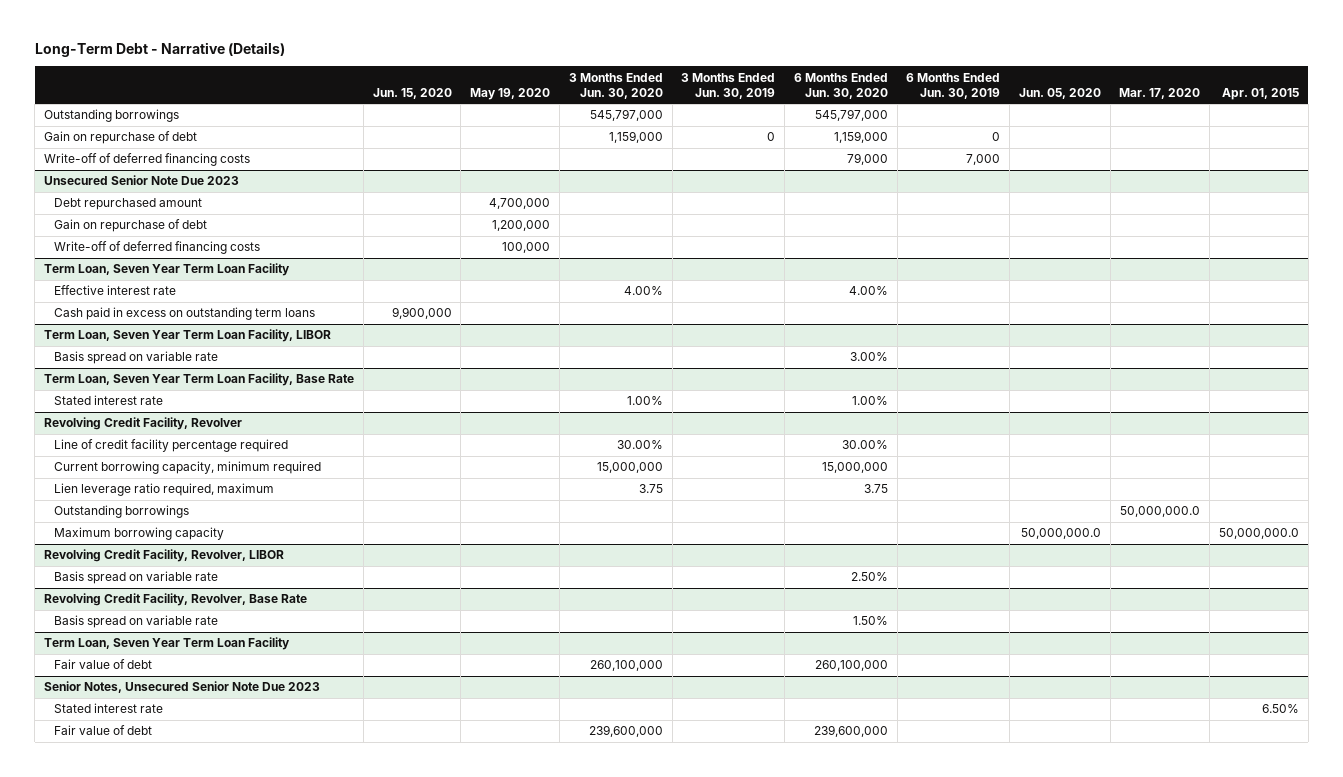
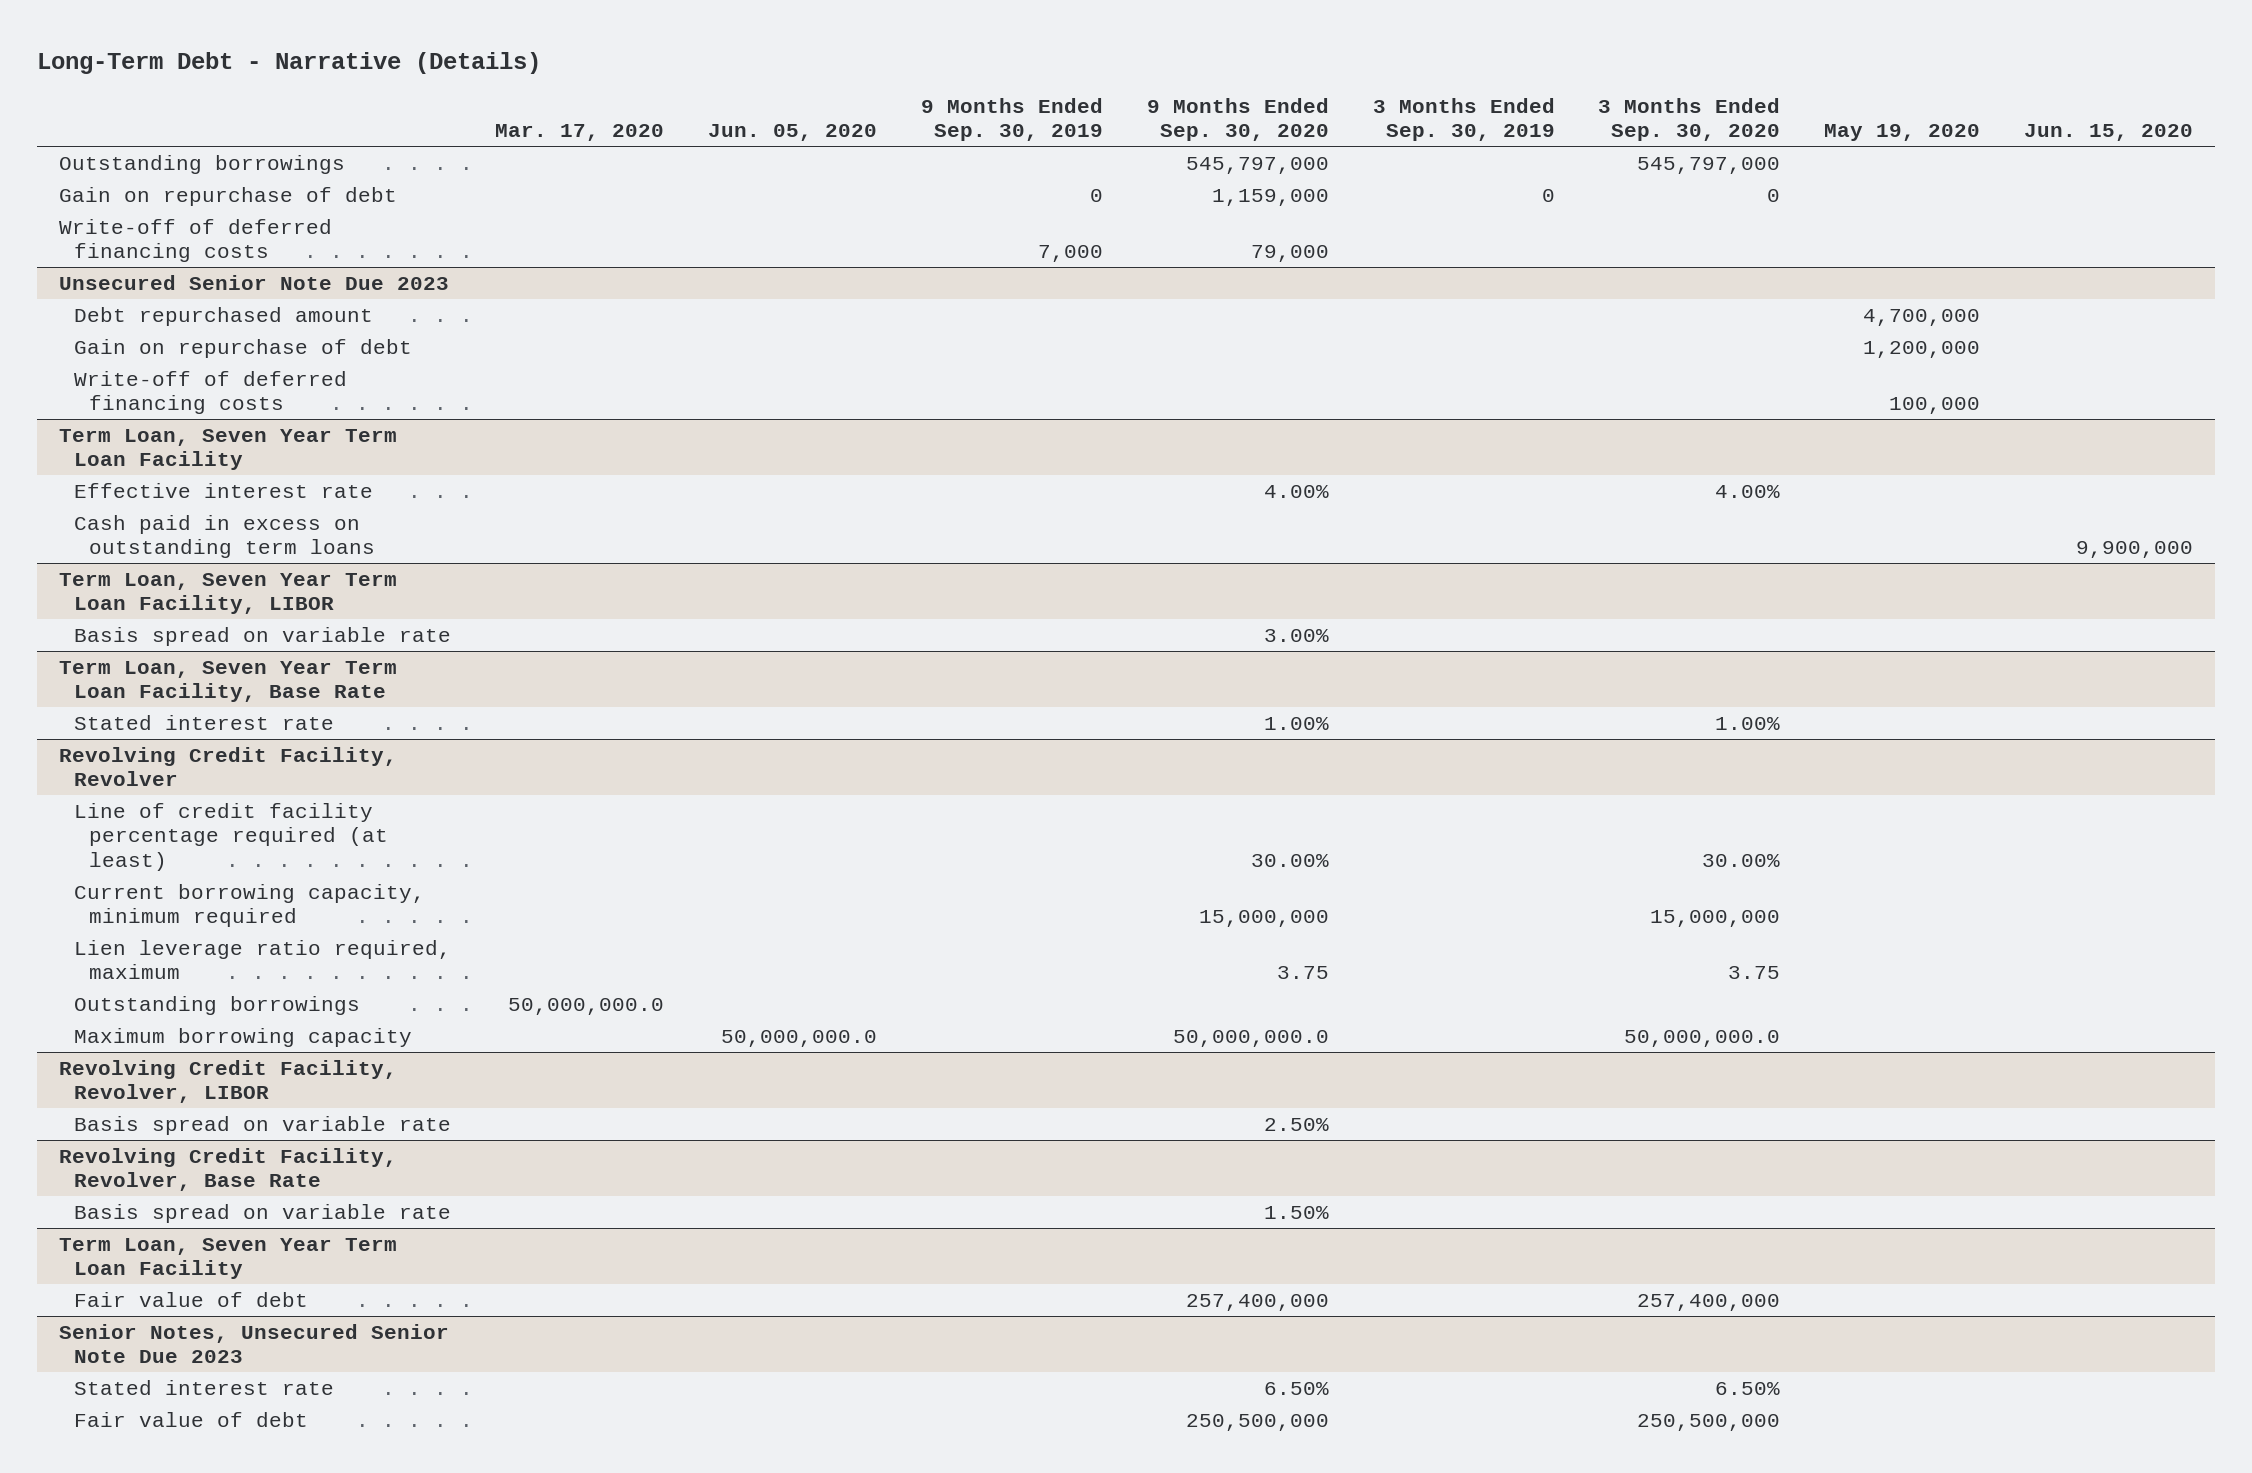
[568,72,663,99] 3 Months Ended Jun. 30, 2020 -> none
[681,72,776,99] 3 Months Ended Jun. 30, 2019 -> none
[793,72,888,99] 6 Months Ended Jun. 30, 2020 -> none
[906,72,1001,99] 6 Months Ended Jun. 30, 2019 -> none
[1221,87,1299,100] Apr. 01, 2015 -> none
none -> [920,97,1103,142] 9 Months Ended Sep. 30, 2019
none -> [1146,97,1329,142] 9 Months Ended Sep. 30, 2020
none -> [1372,97,1555,142] 3 Months Ended Sep. 30, 2019
none -> [1598,97,1781,142] 3 Months Ended Sep. 30, 2020
[53,439,288,453] Line of credit facility percentage required -> [73,802,388,871] Line of credit facility percentage required (at least)

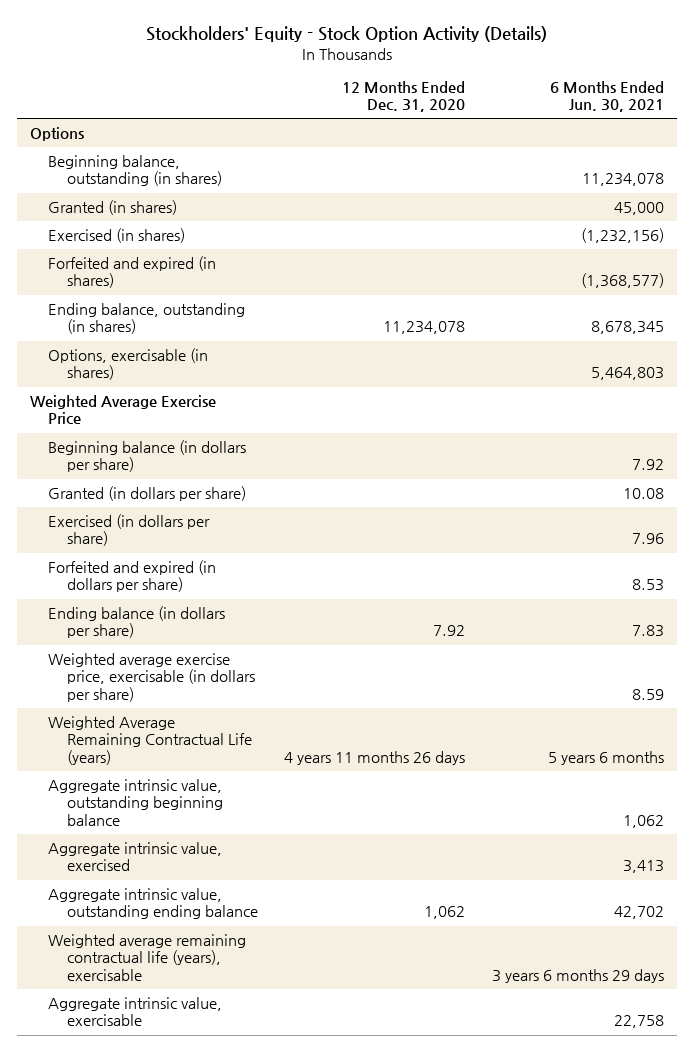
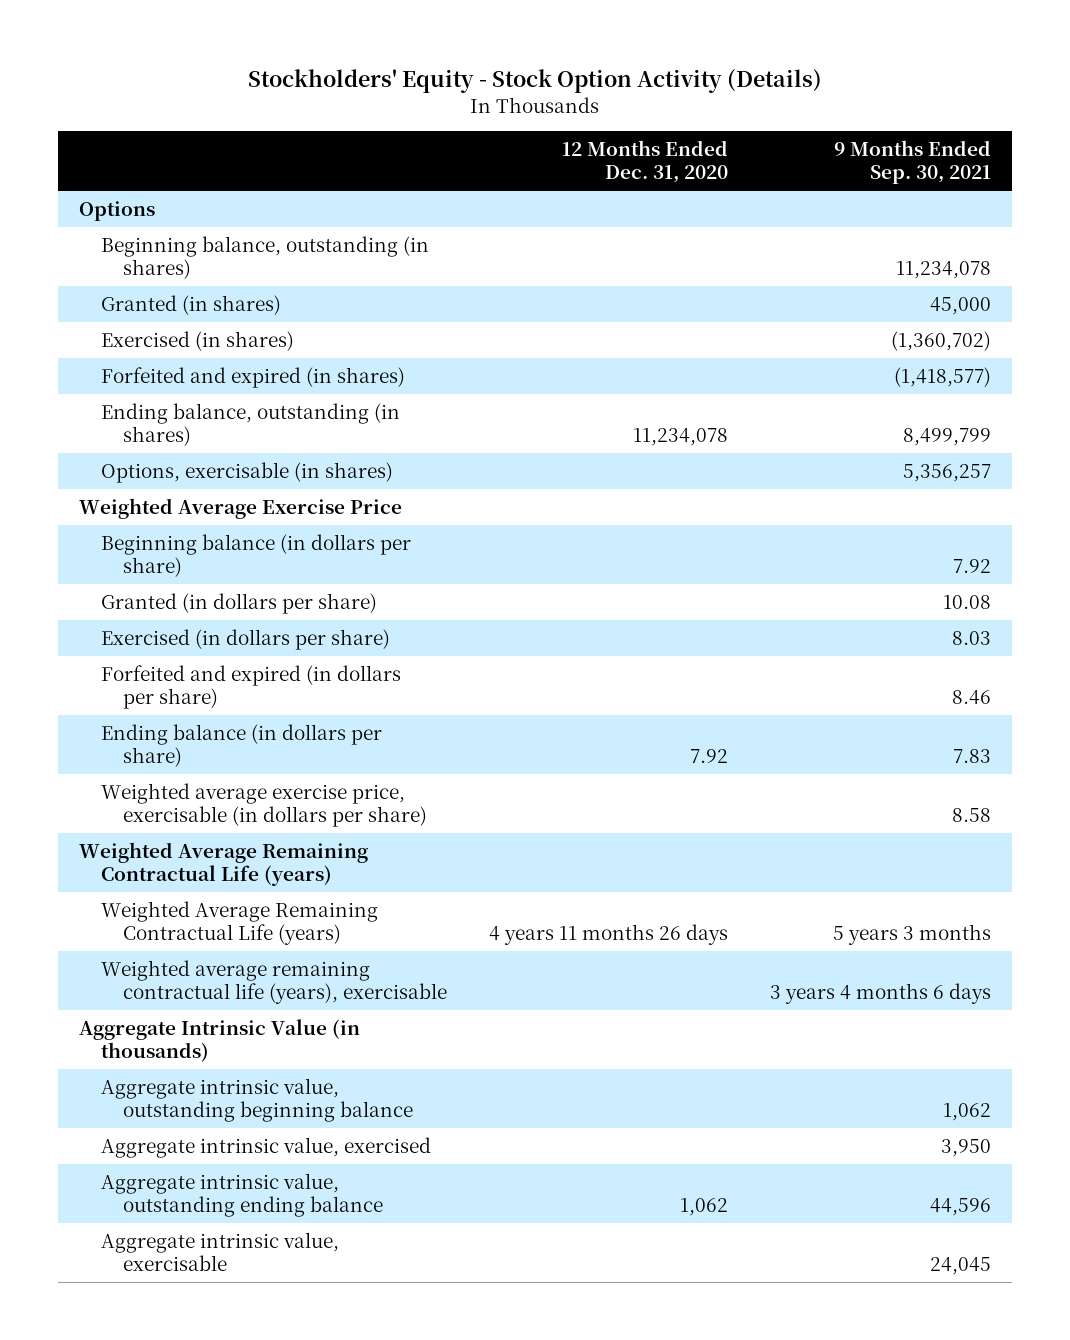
[549,81,664,113] 6 Months Ended Jun. 30, 2021 -> none
none -> [833,140,991,185] 9 Months Ended Sep. 30, 2021
none -> [79,841,369,886] Weighted Average Remaining Contractual Life (years)
[48,934,247,981] Weighted average remaining contractual life (years), exercisable -> [101,959,448,1004] Weighted average remaining contractual life (years), exercisable
none -> [79,1018,361,1062] Aggregate Intrinsic Value (in thousands)

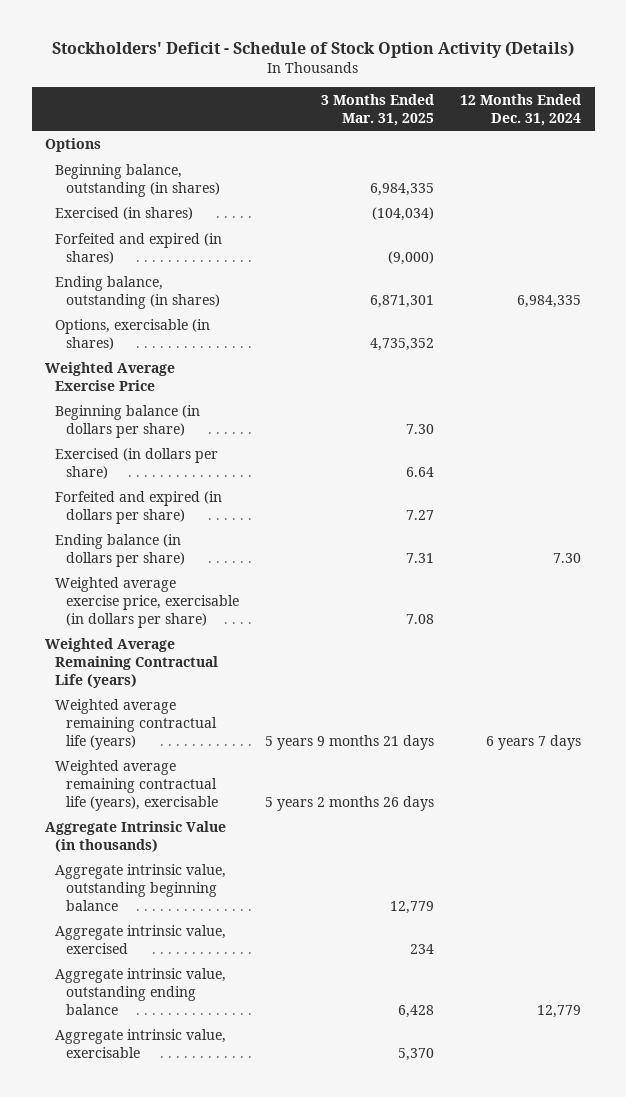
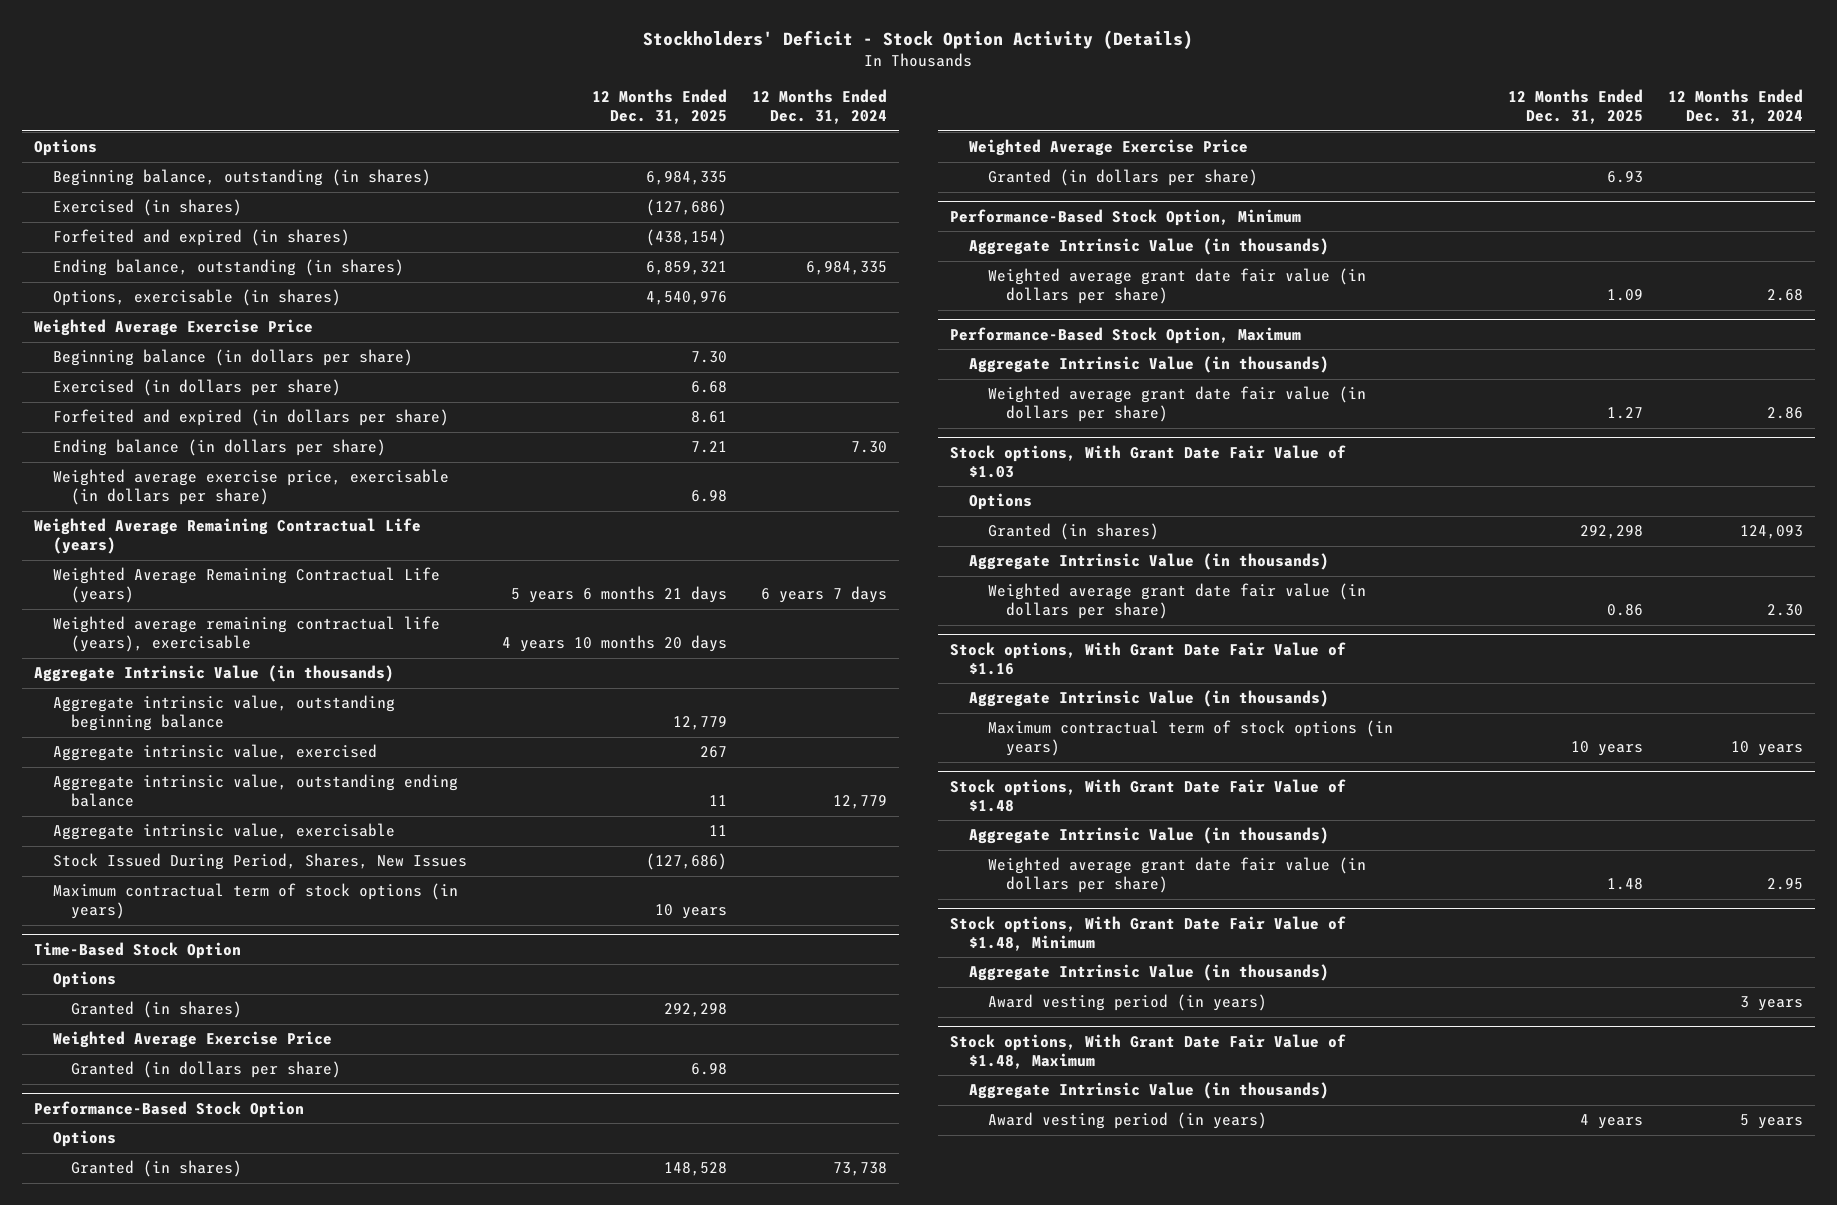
[52,40,575,58] Stockholders' Deficit - Schedule of Stock Option Activity (Details) -> [643,30,1194,50] Stockholders' Deficit - Stock Option Activity (Details)
[321,93,435,126] 3 Months Ended Mar. 31, 2025 -> none
none -> [591,89,727,125] 12 Months Ended Dec. 31, 2025
[55,698,217,750] Weighted average remaining contractual life (years) -> [52,567,440,604] Weighted Average Remaining Contractual Life (years)
none -> [52,853,467,871] Stock Issued During Period, Shares, New Issues
none -> [52,883,458,920] Maximum contractual term of stock options (in years)
none -> [34,941,242,959] Time-Based Stock Option
none -> [52,971,116,989] Options
none -> [71,1001,243,1019] Granted (in shares)
none -> [52,1031,332,1049] Weighted Average Exercise Price
none -> [71,1061,342,1079] Granted (in dollars per share)
none -> [34,1100,305,1118] Performance-Based Stock Option
none -> [52,1130,116,1148] Options
none -> [71,1160,243,1178] Granted (in shares)
none -> [968,139,1248,157] Weighted Average Exercise Price
none -> [987,169,1258,187] Granted (in dollars per share)
none -> [950,208,1302,226] Performance-Based Stock Option, Minimum
none -> [968,238,1329,256] Aggregate Intrinsic Value (in thousands)
none -> [987,268,1366,305] Weighted average grant date fair value (in dollars per share)
none -> [950,326,1302,344] Performance-Based Stock Option, Maximum
none -> [968,356,1329,374] Aggregate Intrinsic Value (in thousands)
none -> [987,386,1366,423] Weighted average grant date fair value (in dollars per share)
none -> [950,444,1347,478] Stock options, With Grant Date Fair Value of $1.03
none -> [968,493,1032,511] Options
none -> [987,523,1159,541] Granted (in shares)
none -> [968,553,1329,571] Aggregate Intrinsic Value (in thousands)
none -> [987,583,1366,620] Weighted average grant date fair value (in dollars per share)
none -> [950,641,1347,675] Stock options, With Grant Date Fair Value of $1.16
none -> [968,690,1329,708] Aggregate Intrinsic Value (in thousands)
none -> [987,720,1393,757] Maximum contractual term of stock options (in years)
none -> [950,778,1347,812] Stock options, With Grant Date Fair Value of $1.48
none -> [968,827,1329,845] Aggregate Intrinsic Value (in thousands)
none -> [987,857,1366,894] Weighted average grant date fair value (in dollars per share)
none -> [950,915,1347,951] Stock options, With Grant Date Fair Value of $1.48, Minimum
none -> [968,964,1329,982] Aggregate Intrinsic Value (in thousands)
none -> [987,994,1267,1012] Award vesting period (in years)
none -> [950,1033,1347,1069] Stock options, With Grant Date Fair Value of $1.48, Maximum
none -> [968,1082,1329,1100] Aggregate Intrinsic Value (in thousands)
none -> [987,1112,1267,1130] Award vesting period (in years)

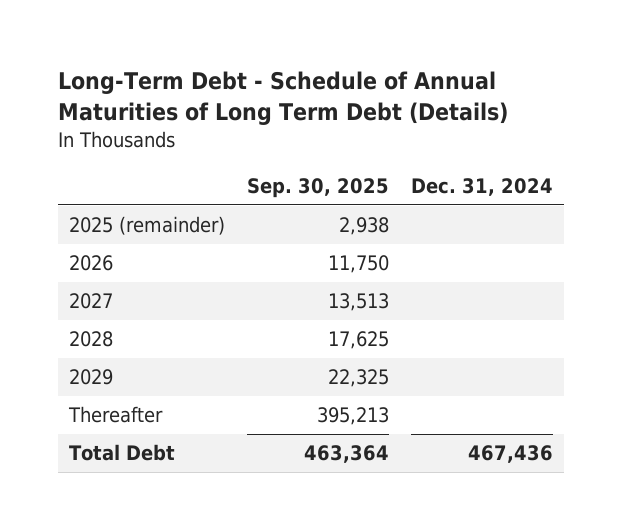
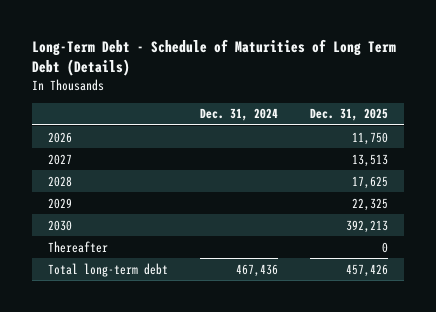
[57,70,508,125] Long-Term Debt - Schedule of Annual Maturities of Long Term Debt (Details) -> [31,39,396,77] Long-Term Debt - Schedule of Maturities of Long Term Debt (Details)
[246,178,389,199] Sep. 30, 2025 -> none
none -> [309,108,388,122] Dec. 31, 2025
[68,216,225,236] 2025 (remainder) -> none
none -> [47,219,72,231] 2030
[68,444,175,462] Total Debt -> [47,262,168,277] Total long-term debt

